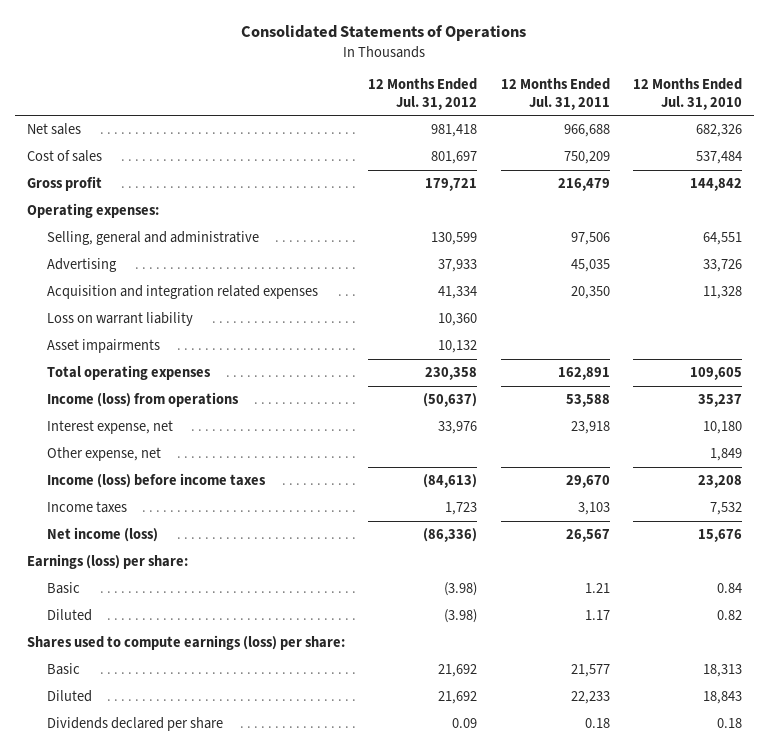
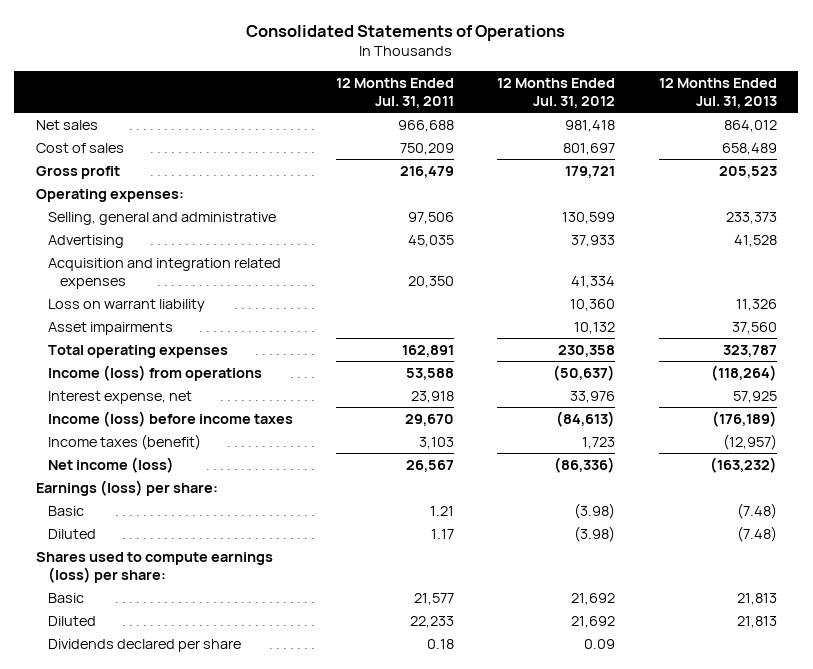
[633,78,743,110] 12 Months Ended Jul. 31, 2010 -> none
none -> [658,77,777,108] 12 Months Ended Jul. 31, 2013
[46,447,161,462] Other expense, net -> none
[46,501,127,514] Income taxes -> [47,433,201,450] Income taxes (benefit)

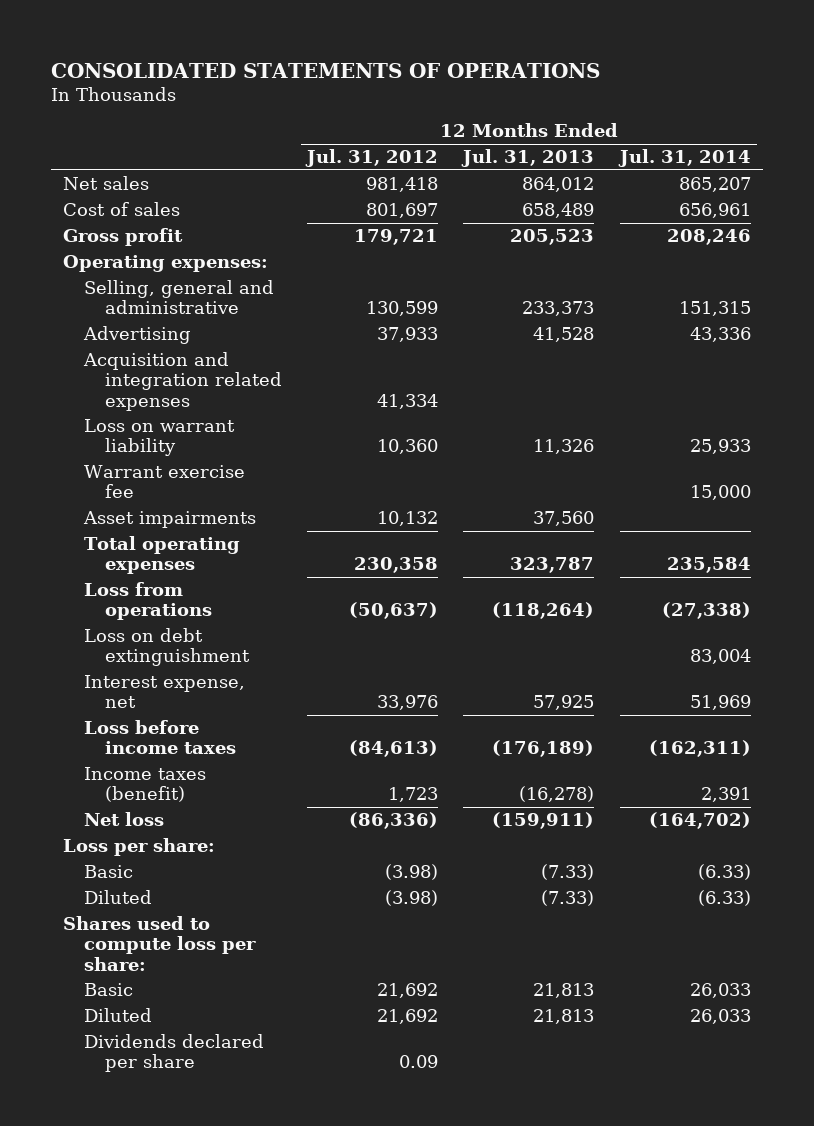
[246,24,566,41] Consolidated Statements of Operations -> [50,62,600,78] CONSOLIDATED STATEMENTS OF OPERATIONS
[336,77,455,108] 12 Months Ended Jul. 31, 2011 -> none
none -> [617,149,751,168] Jul. 31, 2014
none -> [84,465,246,499] Warrant exercise fee
[47,364,262,381] Income (loss) from operations -> [84,582,213,621] Loss from operations
none -> [84,628,251,667] Loss on debt extinguishment
[47,410,293,427] Income (loss) before income taxes -> [84,720,237,755] Loss before income taxes
[722,433,777,450] (12,957) -> [519,786,595,803] (16,278)
[47,456,174,473] Net income (loss) -> [84,812,165,827] Net loss
[709,456,777,473] (163,232) -> [492,812,595,830] (159,911)
[35,479,218,496] Earnings (loss) per share: -> [63,838,216,857] Loss per share:
[736,502,777,519] (7.48) -> [541,864,595,881] (7.33)
[736,525,777,542] (7.48) -> [541,890,595,907] (7.33)
[35,551,273,583] Shares used to compute earnings (loss) per share: -> [63,916,257,971] Shares used to compute loss per share:

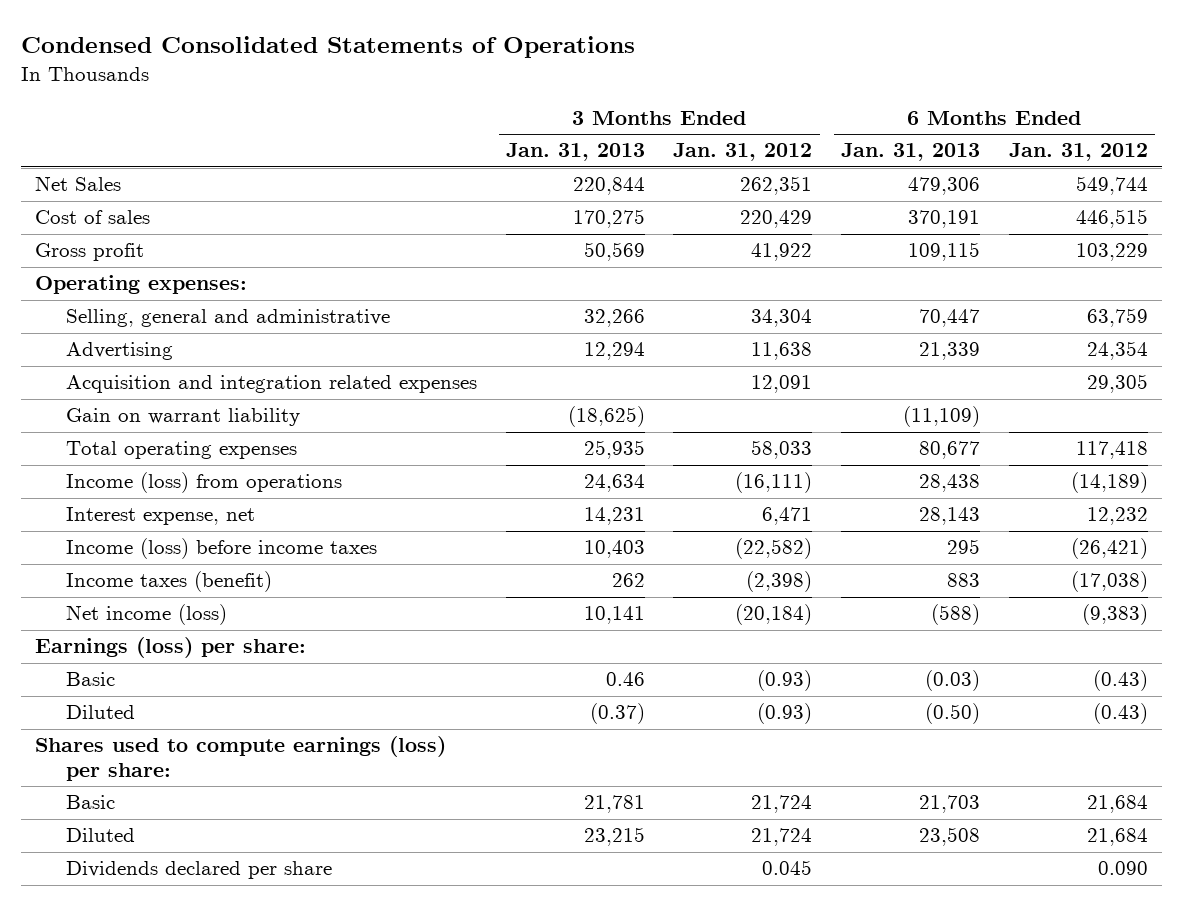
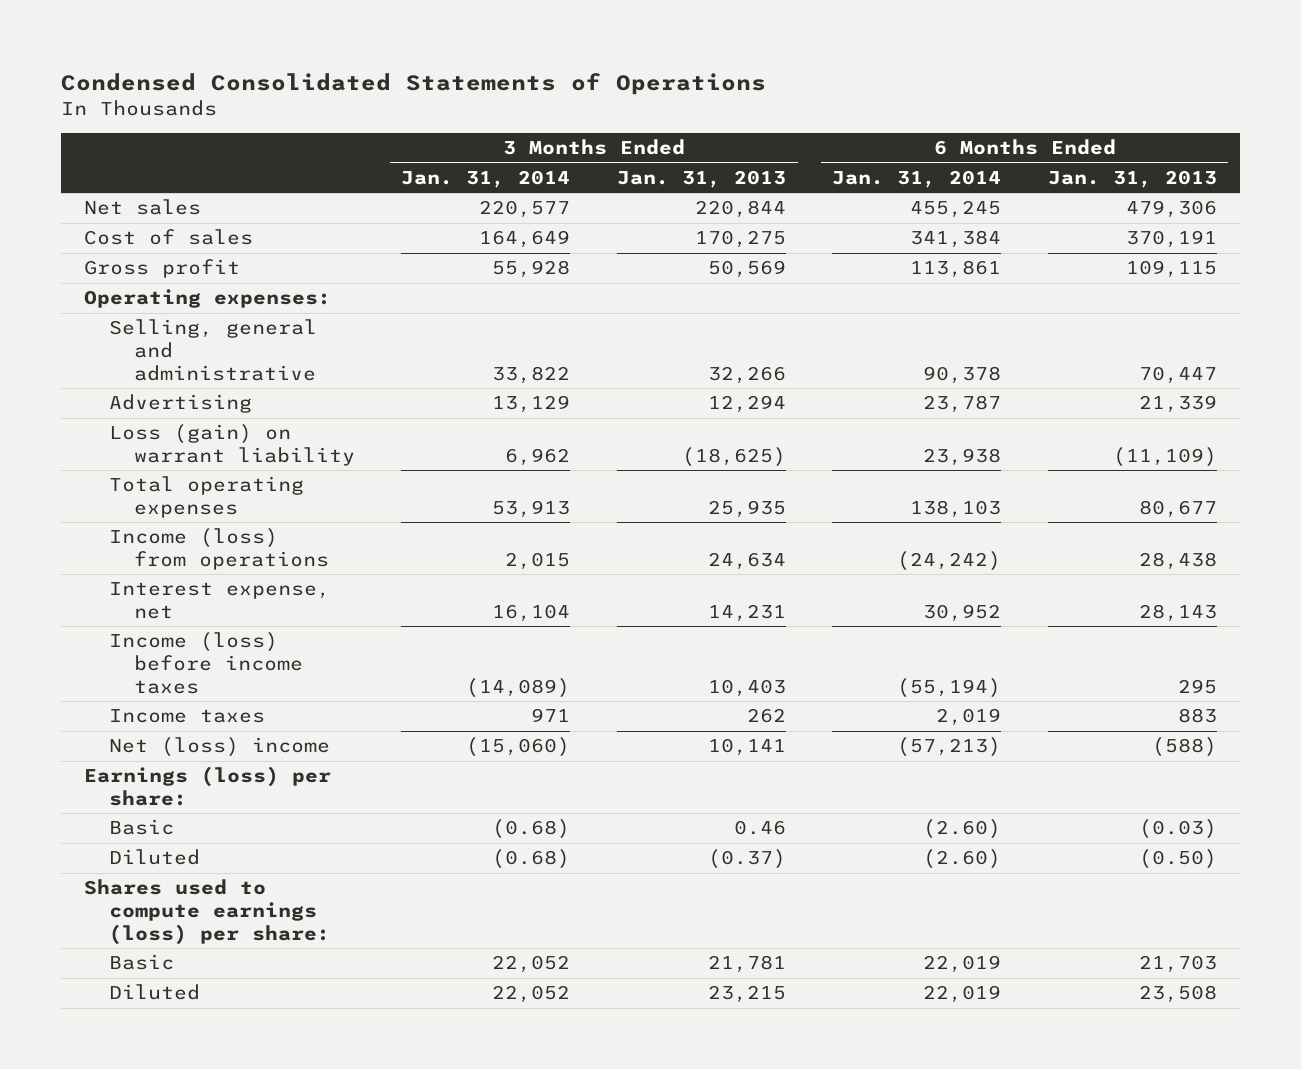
[673,143,813,162] Jan. 31, 2012 -> none
[1008,143,1148,162] Jan. 31, 2012 -> none
none -> [401,170,571,189] Jan. 31, 2014
none -> [832,170,1002,189] Jan. 31, 2014
[35,176,122,192] Net Sales -> [84,199,202,216] Net sales
[66,375,478,394] Acquisition and integration related expenses -> none
[66,408,301,427] Gain on warrant liability -> [109,424,356,467] Loss (gain) on warrant liability
[66,571,273,593] Income taxes (benefit) -> [109,709,266,724] Income taxes
[66,604,228,626] Net income (loss) -> [109,737,331,758] Net (loss) income
[66,861,333,880] Dividends declared per share -> none

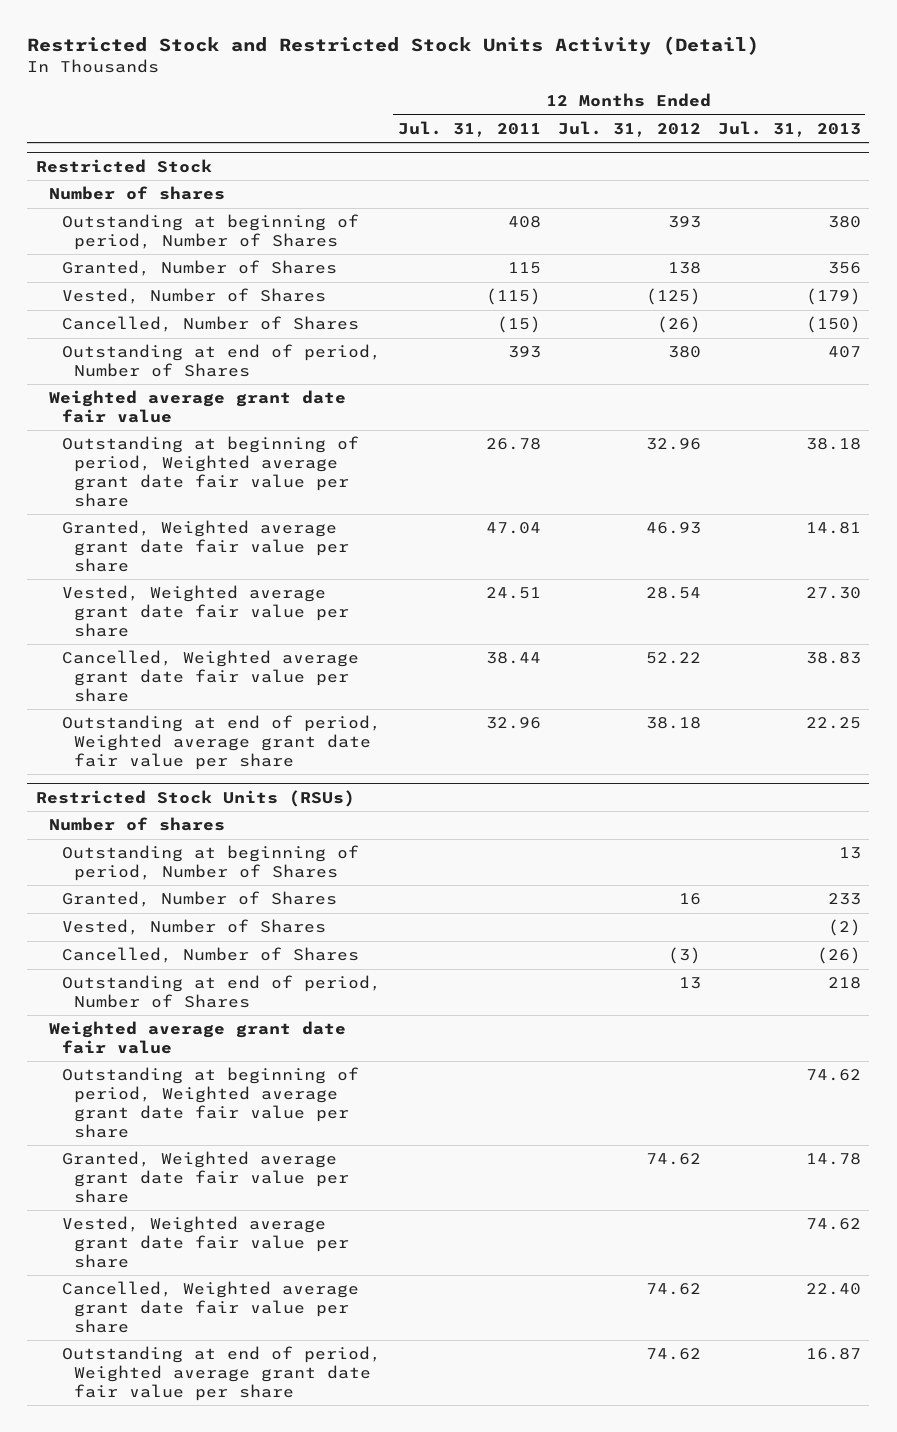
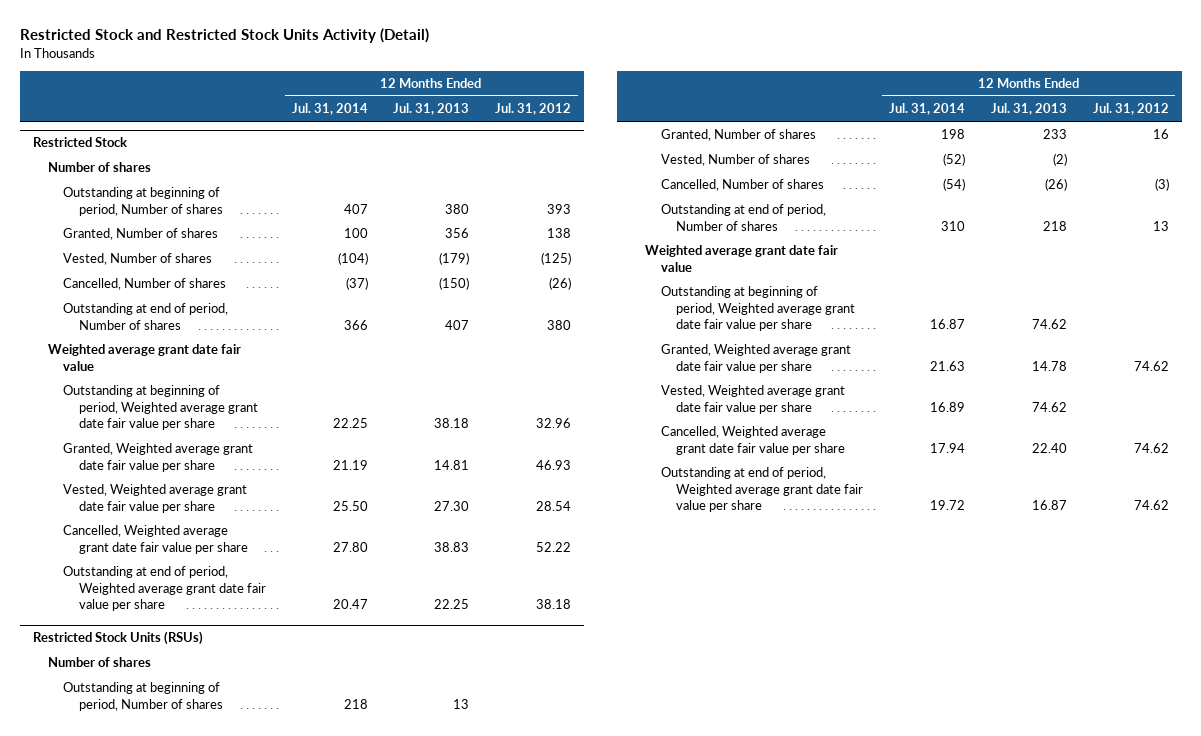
[397,120,541,137] Jul. 31, 2011 -> none
none -> [291,103,368,116] Jul. 31, 2014
[61,214,359,250] Outstanding at beginning of period, Number of Shares -> [63,187,223,216] Outstanding at beginning of period, Number of shares
[61,260,337,277] Granted, Number of Shares -> [63,228,219,241] Granted, Number of shares
[61,288,326,305] Vested, Number of Shares -> [63,253,213,266] Vested, Number of shares
[61,316,359,333] Cancelled, Number of Shares -> [63,278,227,291] Cancelled, Number of shares
[61,344,381,377] Outstanding at end of period, Number of Shares -> [63,303,229,330] Outstanding at end of period, Number of shares
[61,845,359,881] Outstanding at beginning of period, Number of Shares -> [63,682,223,711] Outstanding at beginning of period, Number of shares
[61,891,337,908] Granted, Number of Shares -> [660,129,816,142] Granted, Number of shares
[61,919,326,936] Vested, Number of Shares -> [660,154,810,167] Vested, Number of shares
[61,947,359,964] Cancelled, Number of Shares -> [660,179,824,192] Cancelled, Number of shares
[61,975,381,1008] Outstanding at end of period, Number of Shares -> [660,204,826,231] Outstanding at end of period, Number of shares

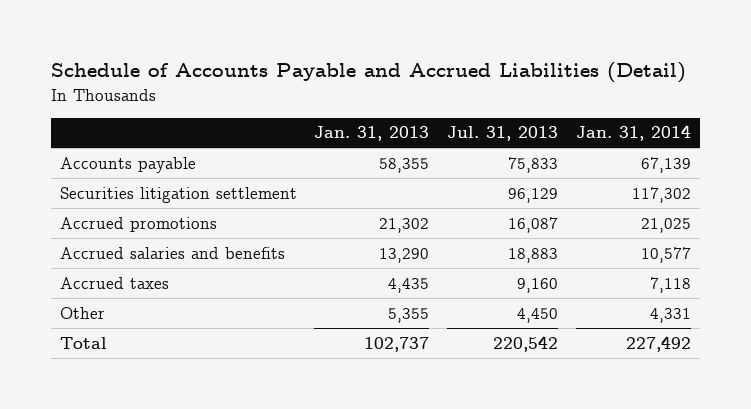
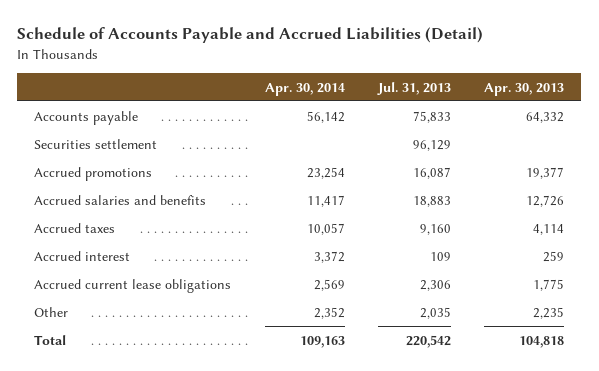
[314,126,430,142] Jan. 31, 2013 -> none
[575,125,691,142] Jan. 31, 2014 -> none
none -> [264,82,345,96] Apr. 30, 2014
none -> [484,82,565,96] Apr. 30, 2013
[59,186,297,203] Securities litigation settlement -> [34,138,158,149] Securities settlement
none -> [34,250,131,261] Accrued interest
none -> [34,278,232,293] Accrued current lease obligations
[517,307,559,323] 4,450 -> [420,306,452,319] 2,035

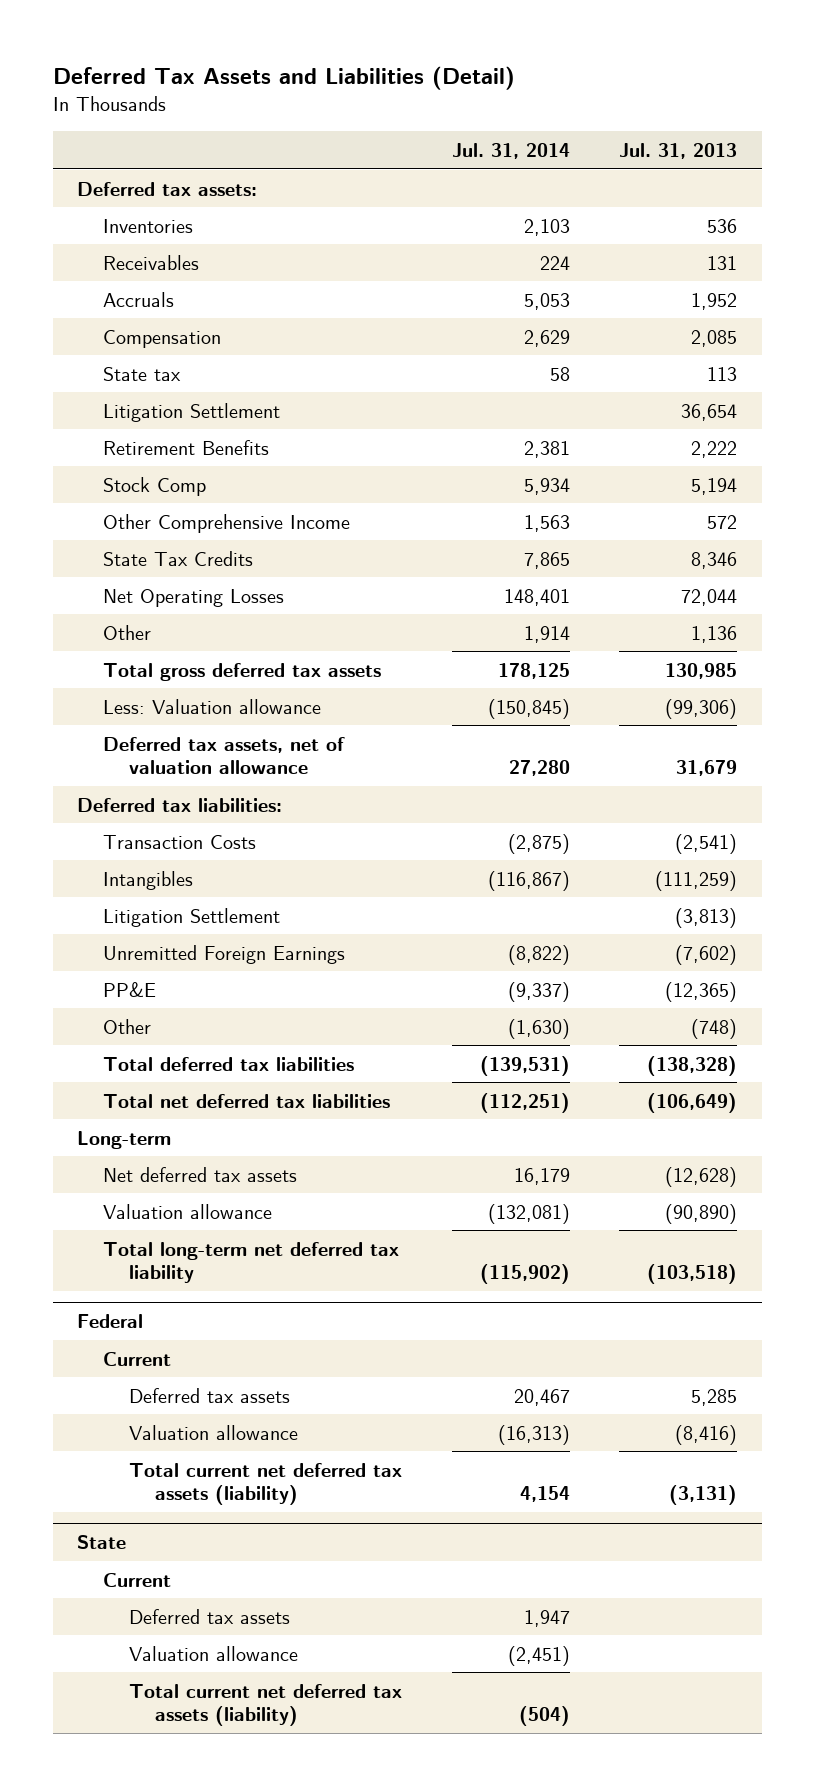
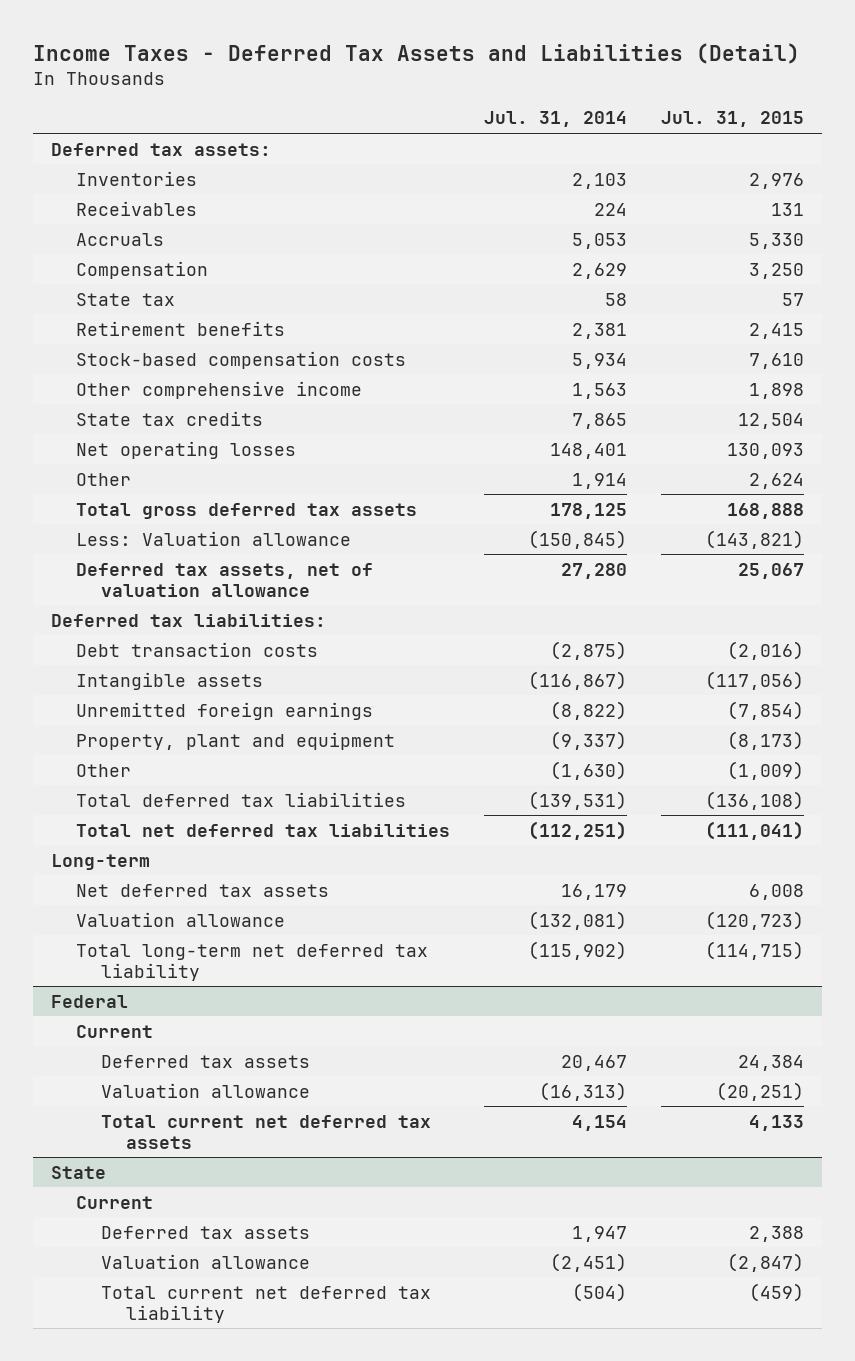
[52,65,515,90] Deferred Tax Assets and Liabilities (Detail) -> [33,43,801,65] Income Taxes - Deferred Tax Assets and Liabilities (Detail)
[619,142,738,159] Jul. 31, 2013 -> none
none -> [661,111,805,128] Jul. 31, 2015
[103,402,281,422] Litigation Settlement -> none
[103,439,270,455] Retirement Benefits -> [75,320,285,336] Retirement benefits
[103,476,207,496] Stock Comp -> [75,350,406,369] Stock-based compensation costs
[103,513,351,533] Other Comprehensive Income -> [75,380,362,399] Other comprehensive income
[103,550,254,566] State Tax Credits -> [75,410,263,426] State tax credits
[103,588,285,607] Net Operating Losses -> [75,440,296,459] Net operating losses
[103,907,281,927] Litigation Settlement -> none
[103,834,257,849] Transaction Costs -> [75,641,318,657] Debt transaction costs
[103,870,194,890] Intangibles -> [75,671,263,690] Intangible assets
[103,944,346,964] Unremitted Foreign Earnings -> [75,701,373,720] Unremitted foreign earnings
[103,981,157,997] PP&E -> [75,731,395,750] Property, plant and equipment
[129,1462,403,1506] Total current net deferred tax assets (liability) -> [100,1114,431,1149] Total current net deferred tax assets
[129,1683,403,1727] Total current net deferred tax assets (liability) -> [100,1285,431,1323] Total current net deferred tax liability

